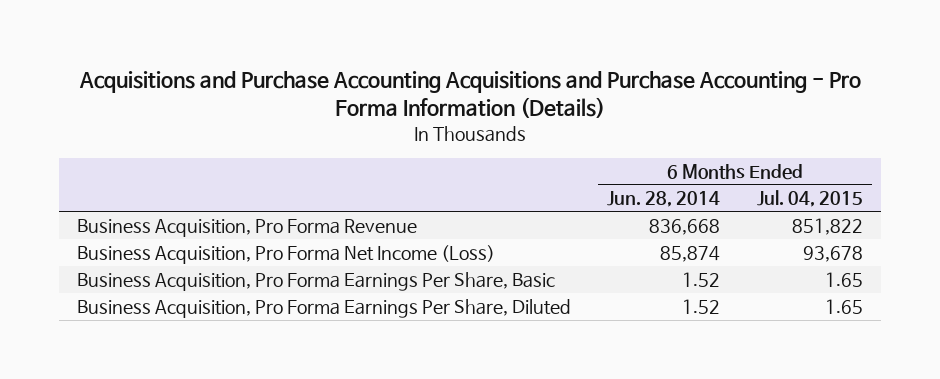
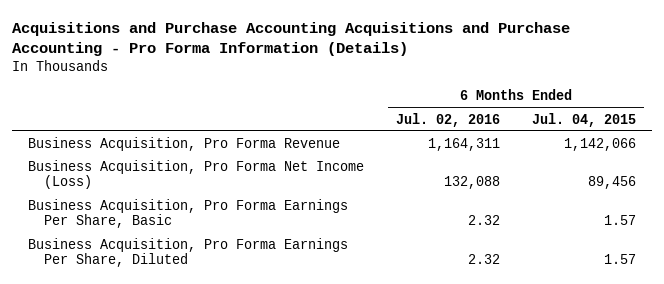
[607,191,721,208] Jun. 28, 2014 -> none
none -> [396,112,501,127] Jul. 02, 2016
[791,217,863,235] 851,822 -> [564,137,637,151] 1,142,066
[802,245,863,262] 93,678 -> [588,176,637,190] 89,456
[824,271,863,287] 1.65 -> [604,215,637,226] 1.57
[824,298,863,314] 1.65 -> [604,254,637,265] 1.57

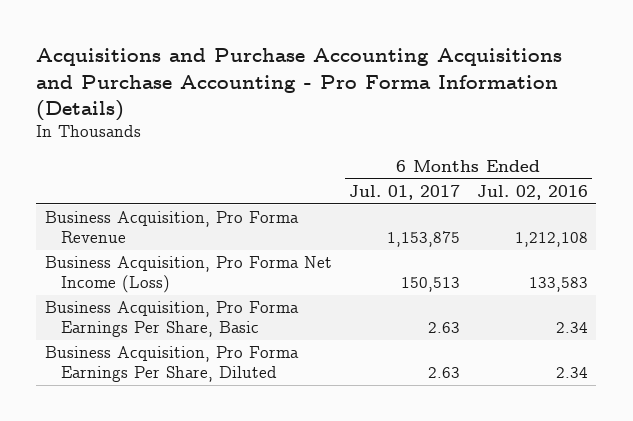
[532,112,637,127] Jul. 04, 2015 -> none
none -> [348,185,460,201] Jul. 01, 2017
[428,137,501,151] 1,164,311 -> [514,232,588,248] 1,212,108
[444,176,501,190] 132,088 -> [528,277,588,293] 133,583
[468,215,501,226] 2.32 -> [555,322,588,334] 2.34
[468,254,501,265] 2.32 -> [555,367,588,379] 2.34

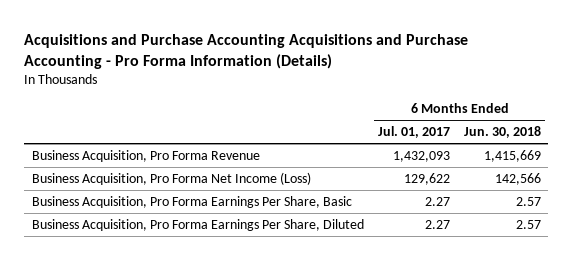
[476,185,588,201] Jul. 02, 2016 -> none
none -> [464,126,542,139] Jun. 30, 2018
[386,231,460,248] 1,153,875 -> [392,150,450,162] 1,432,093
[400,277,460,293] 150,513 -> [403,172,450,185] 129,622
[427,322,460,334] 2.63 -> [424,196,450,206] 2.27
[427,367,460,379] 2.63 -> [424,219,450,229] 2.27

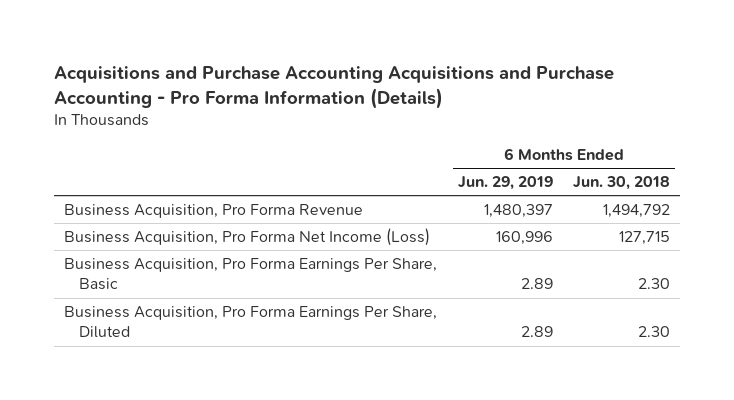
[377,126,450,139] Jul. 01, 2017 -> none
none -> [457,176,553,191] Jun. 29, 2019
[484,149,542,162] 1,415,669 -> [603,203,671,218] 1,494,792
[495,172,542,185] 142,566 -> [619,230,671,245] 127,715
[516,196,542,206] 2.57 -> [638,278,671,290] 2.30
[516,219,542,229] 2.57 -> [638,326,671,338] 2.30

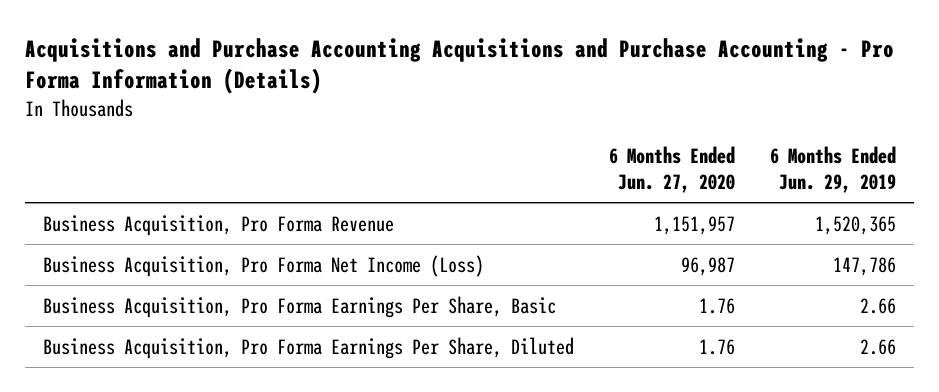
[573,176,671,191] Jun. 30, 2018 -> none
none -> [608,146,735,194] 6 Months Ended Jun. 27, 2020
[483,203,553,218] 1,480,397 -> [815,215,897,235] 1,520,365
[495,230,553,245] 160,996 -> [833,256,897,276] 147,786
[520,278,553,290] 2.89 -> [860,297,897,314] 2.66
[520,326,553,338] 2.89 -> [860,338,897,355] 2.66

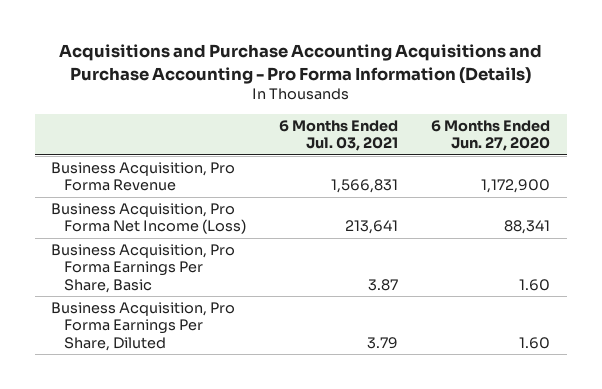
[770,146,897,194] 6 Months Ended Jun. 29, 2019 -> none
none -> [279,120,399,152] 6 Months Ended Jul. 03, 2021
[653,215,735,235] 1,151,957 -> [481,179,551,194] 1,172,900
[680,256,735,276] 96,987 -> [504,220,551,235] 88,341
[698,297,735,314] 1.76 -> [519,278,551,291] 1.60
[698,338,735,355] 1.76 -> [519,336,551,349] 1.60

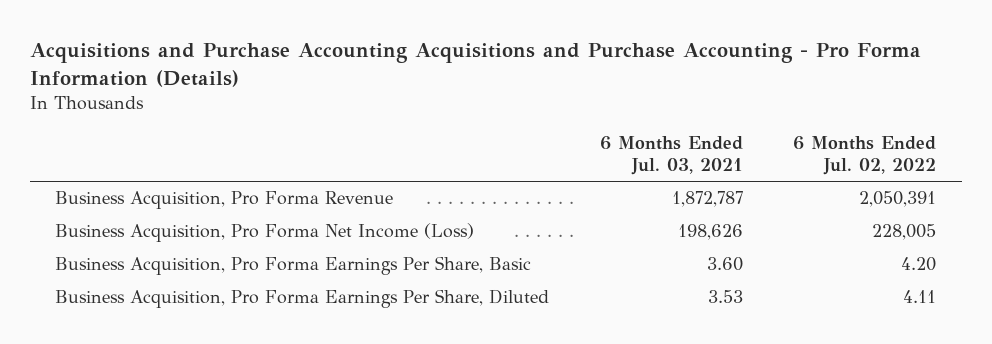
[431,120,551,152] 6 Months Ended Jun. 27, 2020 -> none
none -> [793,136,937,176] 6 Months Ended Jul. 02, 2022
[331,179,399,194] 1,566,831 -> [671,191,743,208] 1,872,787
[345,220,399,235] 213,641 -> [677,224,743,241] 198,626
[368,278,399,291] 3.87 -> [706,257,743,272] 3.60
[367,336,399,349] 3.79 -> [707,290,743,304] 3.53

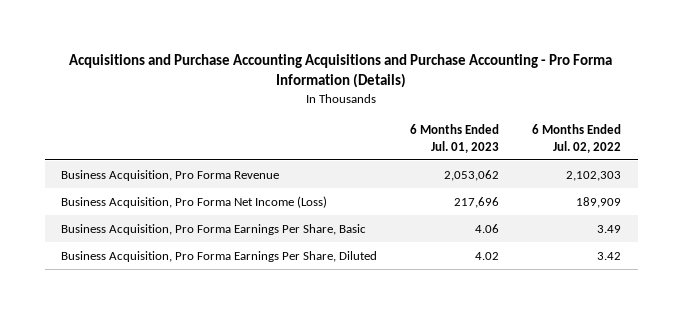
[599,136,743,176] 6 Months Ended Jul. 03, 2021 -> none
none -> [410,123,500,153] 6 Months Ended Jul. 01, 2023
[859,191,937,208] 2,050,391 -> [566,170,622,181] 2,102,303
[872,224,937,241] 228,005 -> [576,196,622,208] 189,909
[901,257,937,272] 4.20 -> [597,224,622,233] 3.49
[903,290,937,304] 4.11 -> [597,251,622,260] 3.42

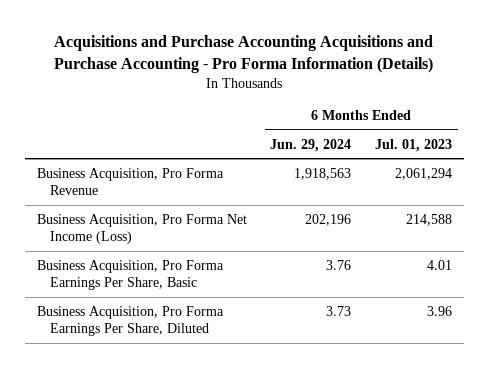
[532,123,622,153] 6 Months Ended Jul. 02, 2022 -> none
none -> [270,138,352,152] Jun. 29, 2024
[444,169,500,181] 2,053,062 -> [395,167,453,180] 2,061,294
[454,196,500,208] 217,696 -> [406,213,453,226] 214,588
[475,223,500,233] 4.06 -> [427,259,453,270] 4.01
[475,251,500,260] 4.02 -> [427,305,453,316] 3.96

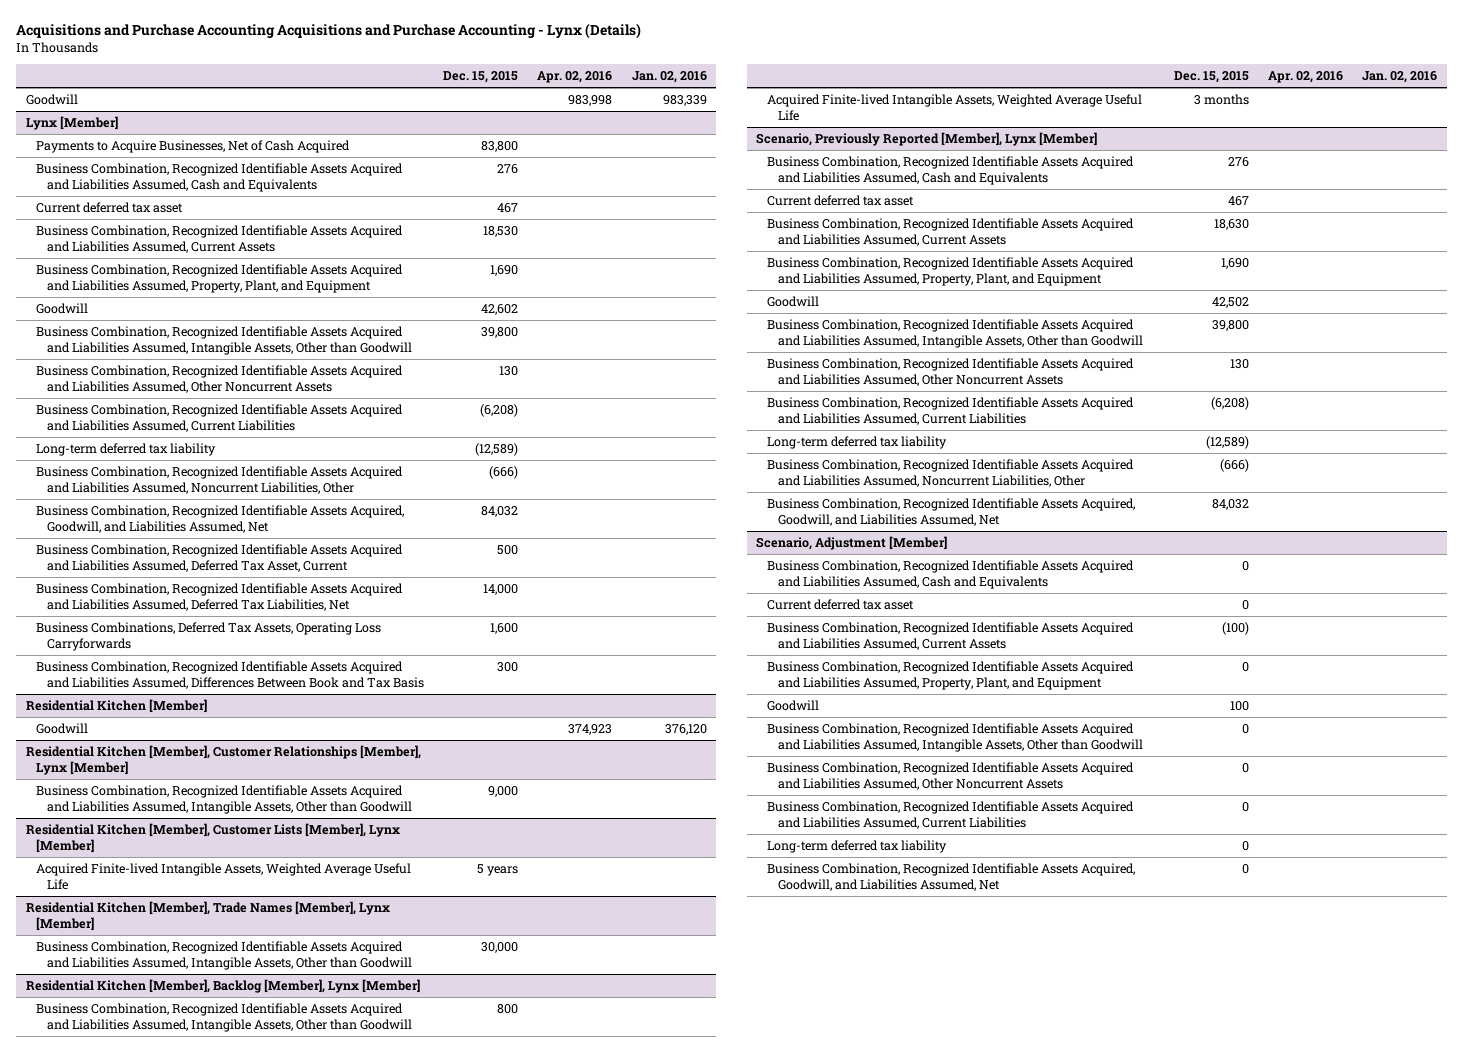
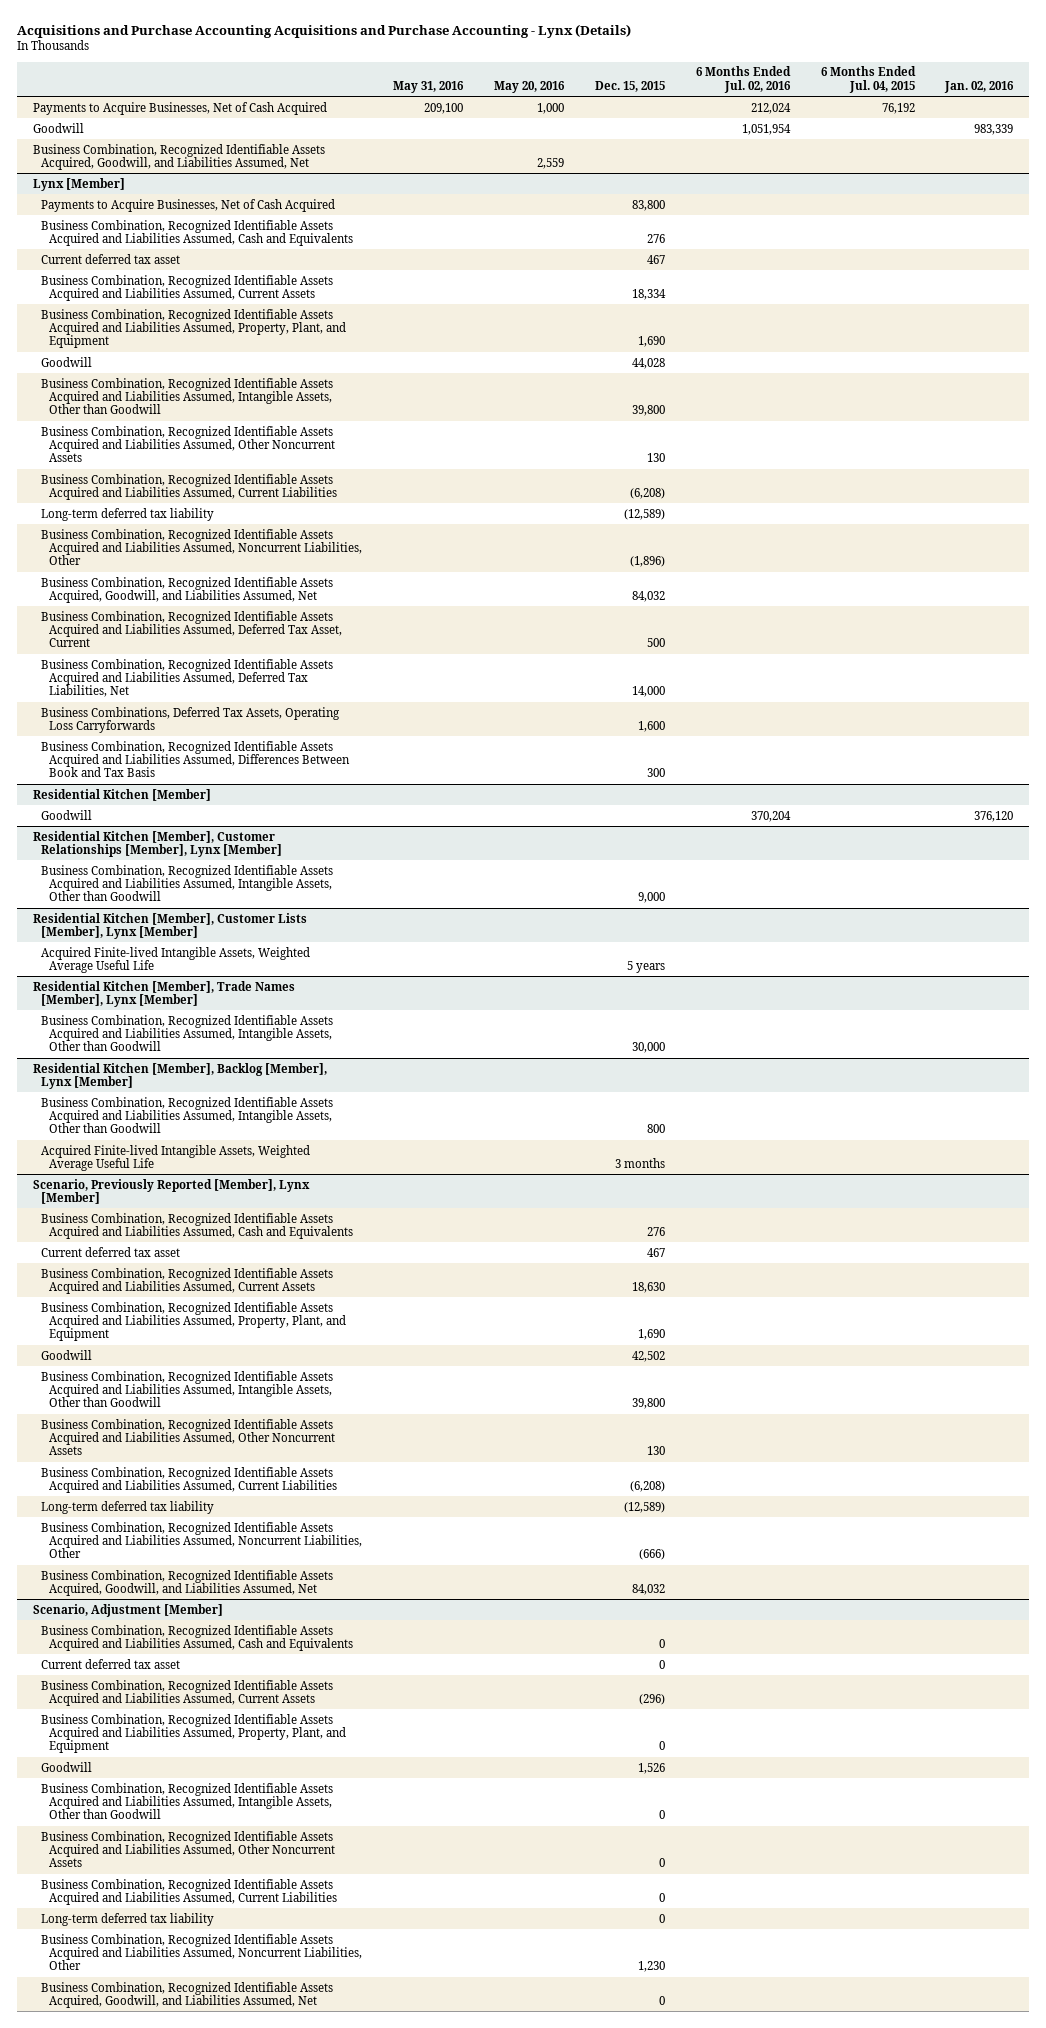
[537,71,613,84] Apr. 02, 2016 -> none
none -> [392,80,464,93] May 31, 2016
none -> [493,80,565,93] May 20, 2016
none -> [695,66,791,93] 6 Months Ended Jul. 02, 2016
none -> [820,66,916,93] 6 Months Ended Jul. 04, 2015
none -> [32,101,327,115] Payments to Acquire Businesses, Net of Cash Acquired
none -> [32,143,325,171] Business Combination, Recognized Identifiable Assets Acquired, Goodwill, and Liabilities Assumed, Net
[483,226,519,238] 18,530 -> [631,289,666,301] 18,334
[481,304,519,316] 42,602 -> [631,357,665,369] 44,028
[489,466,519,480] (666) -> [629,556,665,568] (1,896)
[1222,622,1250,636] (100) -> [638,1694,665,1706] (296)
[1230,701,1250,712] 100 -> [637,1762,665,1774] 1,526
none -> [40,1933,363,1971] Business Combination, Recognized Identifiable Assets Acquired and Liabilities Assumed, Noncurrent Liabilities, Other

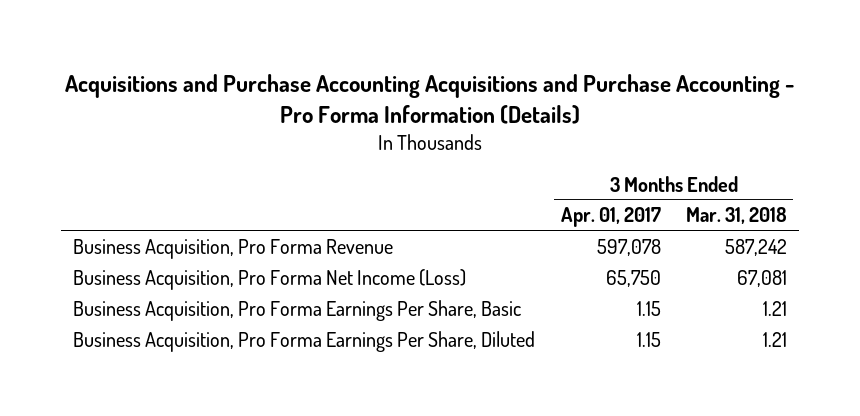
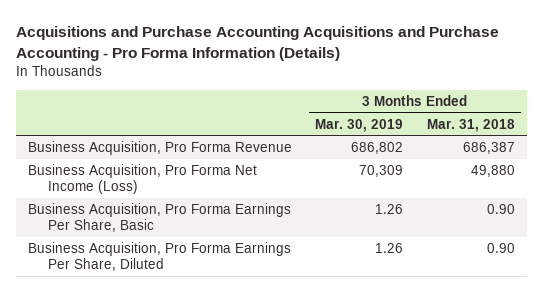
[560,207,661,228] Apr. 01, 2017 -> none
none -> [315,118,404,132] Mar. 30, 2019
[724,238,787,256] 587,242 -> [462,142,515,155] 686,387
[736,269,787,287] 67,081 -> [470,165,515,178] 49,880
[762,300,787,316] 1.21 -> [486,204,515,215] 0.90
[762,331,787,347] 1.21 -> [486,243,515,254] 0.90

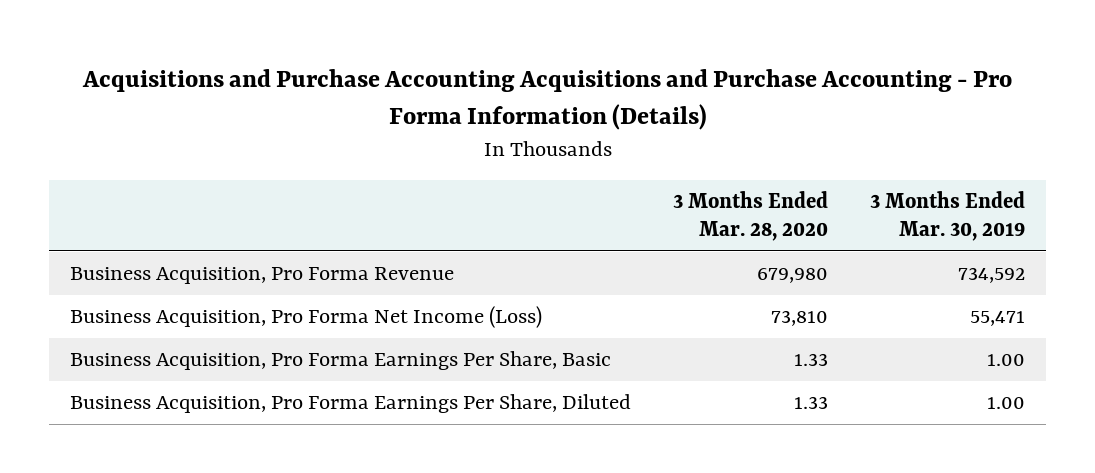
[426,118,515,132] Mar. 31, 2018 -> none
none -> [673,190,829,242] 3 Months Ended Mar. 28, 2020
[351,142,404,155] 686,802 -> [957,267,1025,284] 734,592
[359,165,404,178] 70,309 -> [969,311,1025,327] 55,471
[375,204,404,215] 1.26 -> [986,354,1025,367] 1.00
[375,243,404,254] 1.26 -> [986,397,1025,410] 1.00

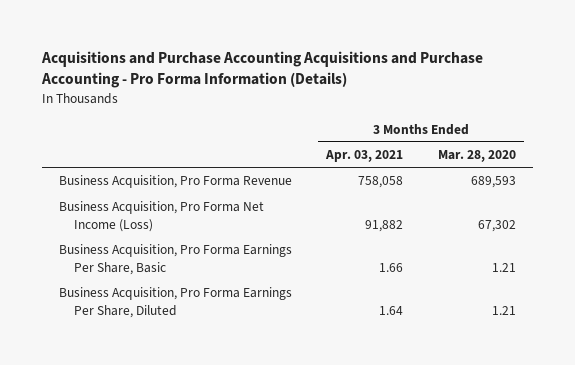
[869,190,1025,242] 3 Months Ended Mar. 30, 2019 -> none
none -> [325,150,404,163] Apr. 03, 2021
[757,268,829,284] 679,980 -> [470,176,516,189] 689,593
[771,310,829,327] 73,810 -> [477,219,516,232] 67,302
[794,353,829,367] 1.33 -> [491,262,516,272] 1.21
[794,396,829,410] 1.33 -> [491,305,516,315] 1.21

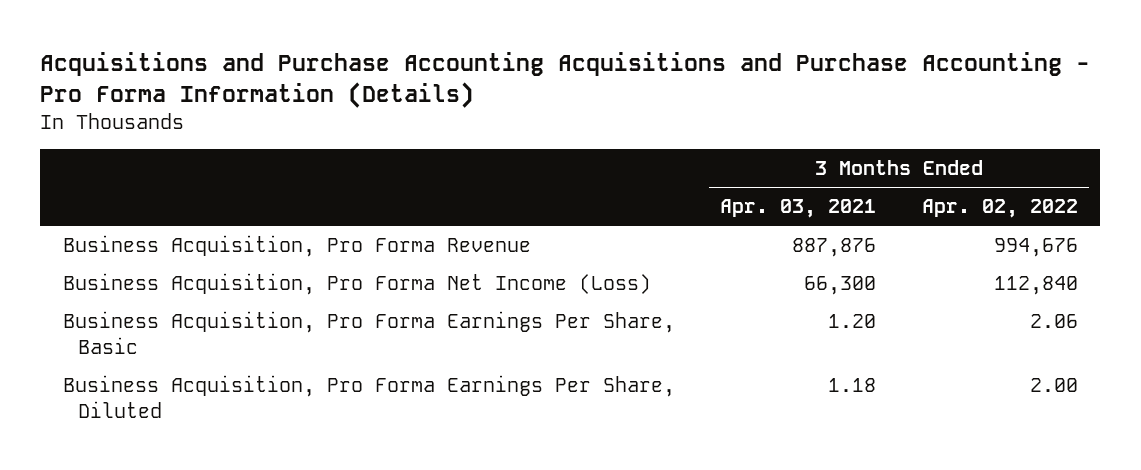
[437,150,516,163] Mar. 28, 2020 -> none
none -> [921,199,1078,219] Apr. 02, 2022
[358,176,404,189] 758,058 -> [792,238,877,258] 887,876
[365,219,404,232] 91,882 -> [804,276,877,296] 66,300
[379,262,404,272] 1.66 -> [828,314,877,329] 1.20
[379,305,404,315] 1.64 -> [828,378,877,393] 1.18

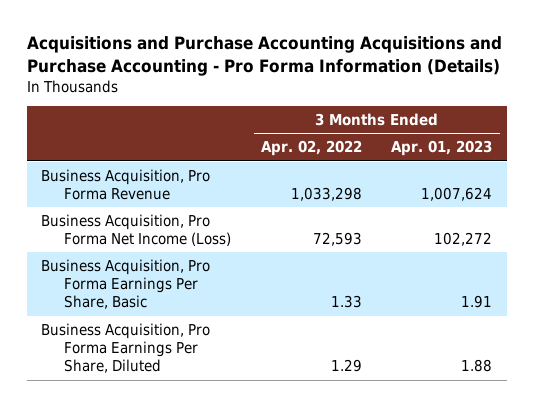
[720,199,877,219] Apr. 03, 2021 -> none
none -> [391,140,493,157] Apr. 01, 2023
[993,238,1078,258] 994,676 -> [290,187,362,202] 1,033,298
[993,276,1078,296] 112,840 -> [312,232,362,247] 72,593
[1029,314,1078,329] 2.06 -> [330,295,362,309] 1.33
[1029,378,1078,393] 2.00 -> [330,359,362,373] 1.29

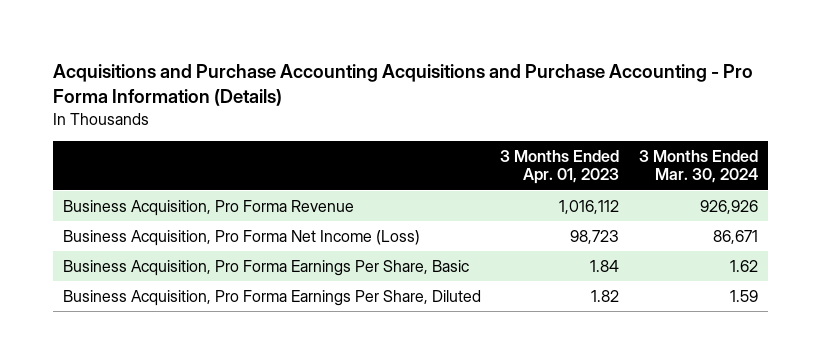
[260,140,362,157] Apr. 02, 2022 -> none
none -> [638,149,758,184] 3 Months Ended Mar. 30, 2024
[421,187,493,202] 1,007,624 -> [559,199,620,214] 1,016,112
[434,232,493,247] 102,272 -> [570,229,620,244] 98,723
[461,295,493,309] 1.91 -> [590,259,620,272] 1.84
[461,359,493,373] 1.88 -> [591,289,620,302] 1.82

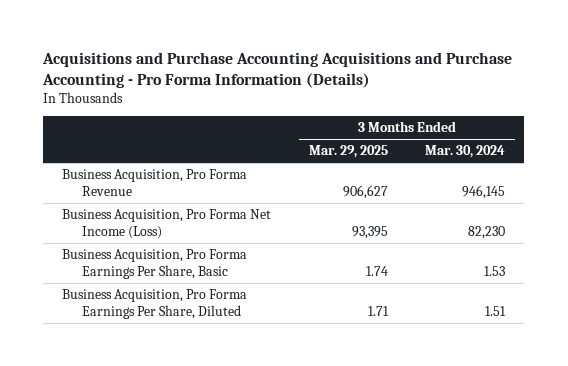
[500,149,620,185] 3 Months Ended Apr. 01, 2023 -> none
none -> [308,145,388,159] Mar. 29, 2025
[699,199,758,214] 926,926 -> [462,184,506,199] 946,145
[712,229,758,244] 86,671 -> [468,225,506,239] 82,230
[729,259,758,272] 1.62 -> [484,265,506,276] 1.53
[729,289,758,302] 1.59 -> [485,305,507,316] 1.51

